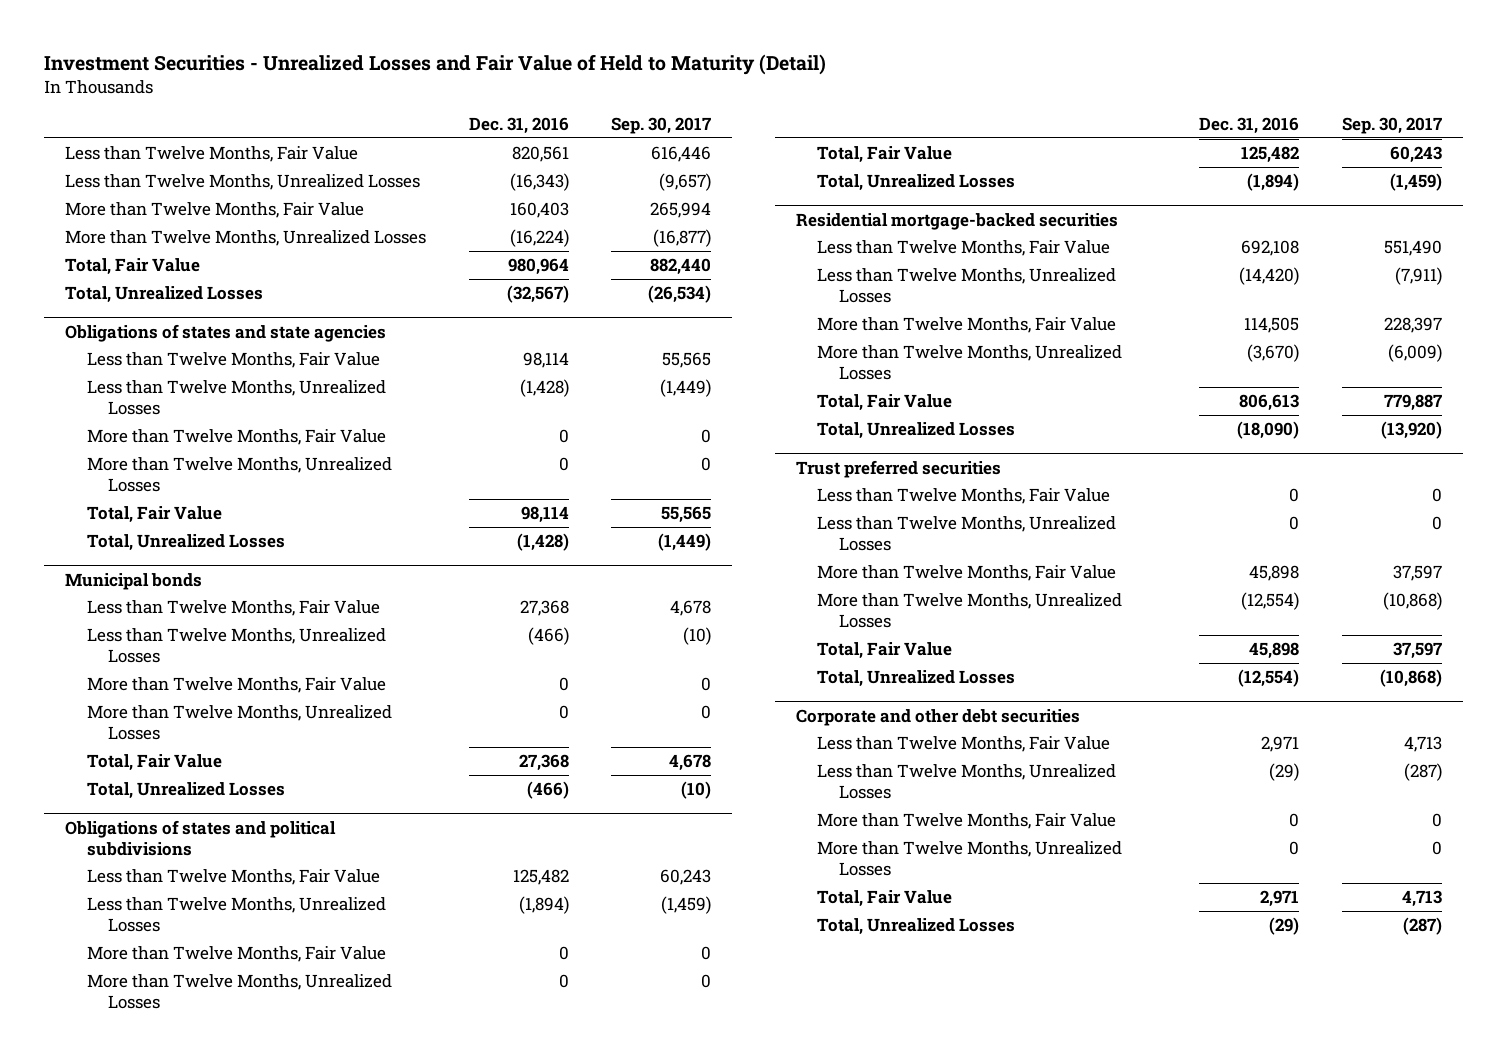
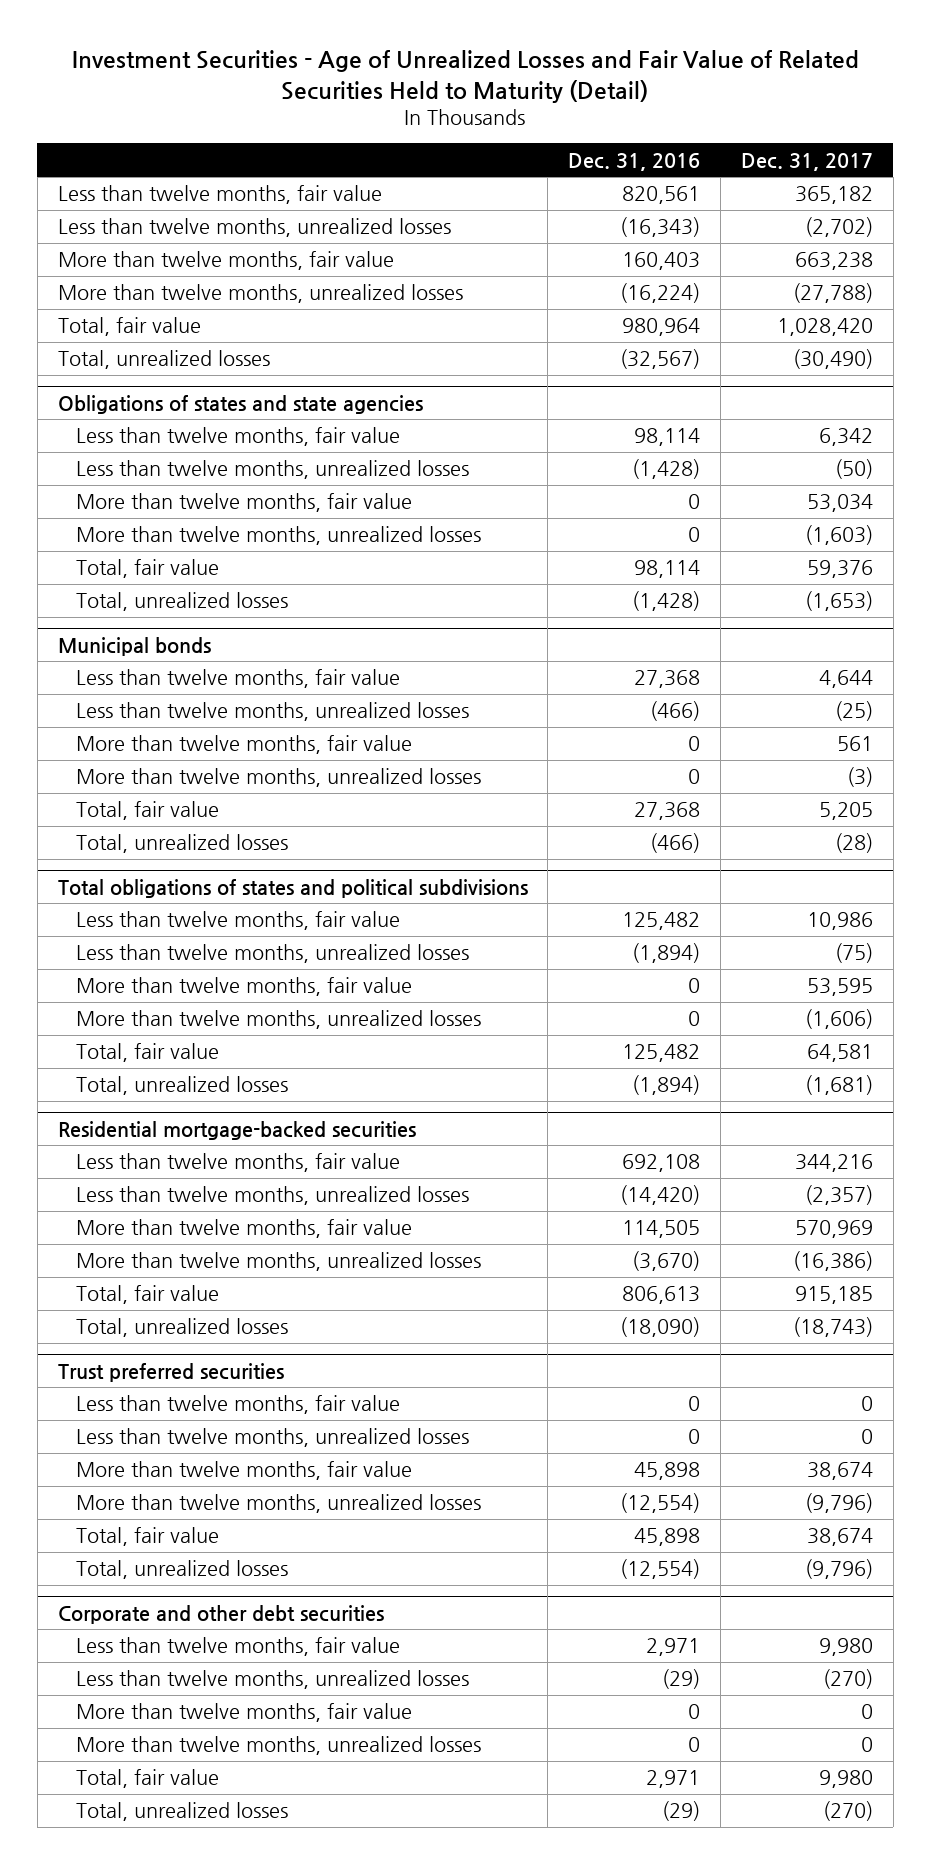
[43,54,826,76] Investment Securities - Unrealized Losses and Fair Value of Held to Maturity (Detail) -> [72,50,860,103] Investment Securities - Age of Unrealized Losses and Fair Value of Related Securities Held to Maturity (Detail)
[611,116,712,134] Sep. 30, 2017 -> none
none -> [740,152,873,171] Dec. 31, 2017
[65,146,359,163] Less than Twelve Months, Fair Value -> [57,185,382,205] Less than twelve months, fair value
[65,174,421,191] Less than Twelve Months, Unrealized Losses -> [57,218,451,238] Less than twelve months, unrealized losses
[65,202,365,219] More than Twelve Months, Fair Value -> [57,251,394,271] More than twelve months, fair value
[65,230,427,247] More than Twelve Months, Unrealized Losses -> [57,284,463,304] More than twelve months, unrealized losses
[65,258,201,276] Total, Fair Value -> [57,317,201,337] Total, fair value
[65,286,264,304] Total, Unrealized Losses -> [57,350,270,370] Total, unrealized losses
[86,352,380,369] Less than Twelve Months, Fair Value -> [75,427,400,447] Less than twelve months, fair value
[86,380,386,416] Less than Twelve Months, Unrealized Losses -> [75,460,469,480] Less than twelve months, unrealized losses
[86,429,386,446] More than Twelve Months, Fair Value -> [75,493,412,513] More than twelve months, fair value
[86,457,392,493] More than Twelve Months, Unrealized Losses -> [75,526,481,546] More than twelve months, unrealized losses
[86,506,222,524] Total, Fair Value -> [75,559,219,579] Total, fair value
[86,534,285,552] Total, Unrealized Losses -> [75,592,288,612] Total, unrealized losses
[86,600,380,617] Less than Twelve Months, Fair Value -> [75,669,400,689] Less than twelve months, fair value
[86,628,386,664] Less than Twelve Months, Unrealized Losses -> [75,702,469,722] Less than twelve months, unrealized losses
[86,677,386,694] More than Twelve Months, Fair Value -> [75,735,412,755] More than twelve months, fair value
[86,705,392,741] More than Twelve Months, Unrealized Losses -> [75,768,481,788] More than twelve months, unrealized losses
[86,754,222,772] Total, Fair Value -> [75,801,219,821] Total, fair value
[86,782,285,800] Total, Unrealized Losses -> [75,834,288,854] Total, unrealized losses
[65,819,337,856] Obligations of states and political subdivisions -> [57,878,528,898] Total obligations of states and political subdivisions
[86,869,380,886] Less than Twelve Months, Fair Value -> [75,911,400,931] Less than twelve months, fair value
[86,897,386,933] Less than Twelve Months, Unrealized Losses -> [75,944,469,964] Less than twelve months, unrealized losses
[86,946,386,963] More than Twelve Months, Fair Value -> [75,977,412,997] More than twelve months, fair value
[86,974,392,1010] More than Twelve Months, Unrealized Losses -> [75,1010,481,1030] More than twelve months, unrealized losses
[817,146,953,164] Total, Fair Value -> [75,1043,219,1063] Total, fair value
[817,174,1016,192] Total, Unrealized Losses -> [75,1076,288,1096] Total, unrealized losses
[817,240,1111,257] Less than Twelve Months, Fair Value -> [75,1153,400,1173] Less than twelve months, fair value
[817,268,1117,304] Less than Twelve Months, Unrealized Losses -> [75,1186,469,1206] Less than twelve months, unrealized losses
[817,317,1117,334] More than Twelve Months, Fair Value -> [75,1219,412,1239] More than twelve months, fair value
[817,345,1123,381] More than Twelve Months, Unrealized Losses -> [75,1252,481,1272] More than twelve months, unrealized losses
[817,394,953,412] Total, Fair Value -> [75,1285,219,1305] Total, fair value
[817,422,1016,440] Total, Unrealized Losses -> [75,1318,288,1338] Total, unrealized losses
[817,488,1111,505] Less than Twelve Months, Fair Value -> [75,1395,400,1415] Less than twelve months, fair value
[817,516,1117,552] Less than Twelve Months, Unrealized Losses -> [75,1428,469,1448] Less than twelve months, unrealized losses
[817,565,1117,582] More than Twelve Months, Fair Value -> [75,1461,412,1481] More than twelve months, fair value
[817,593,1123,629] More than Twelve Months, Unrealized Losses -> [75,1494,481,1514] More than twelve months, unrealized losses
[817,642,953,660] Total, Fair Value -> [75,1527,219,1547] Total, fair value
[817,670,1016,688] Total, Unrealized Losses -> [75,1560,288,1580] Total, unrealized losses
[817,736,1111,753] Less than Twelve Months, Fair Value -> [75,1637,400,1657] Less than twelve months, fair value
[817,764,1117,800] Less than Twelve Months, Unrealized Losses -> [75,1670,469,1690] Less than twelve months, unrealized losses
[817,813,1117,830] More than Twelve Months, Fair Value -> [75,1703,412,1723] More than twelve months, fair value
[817,841,1123,877] More than Twelve Months, Unrealized Losses -> [75,1736,481,1756] More than twelve months, unrealized losses
[817,890,953,908] Total, Fair Value -> [75,1769,219,1789] Total, fair value
[817,918,1016,936] Total, Unrealized Losses -> [75,1802,288,1822] Total, unrealized losses

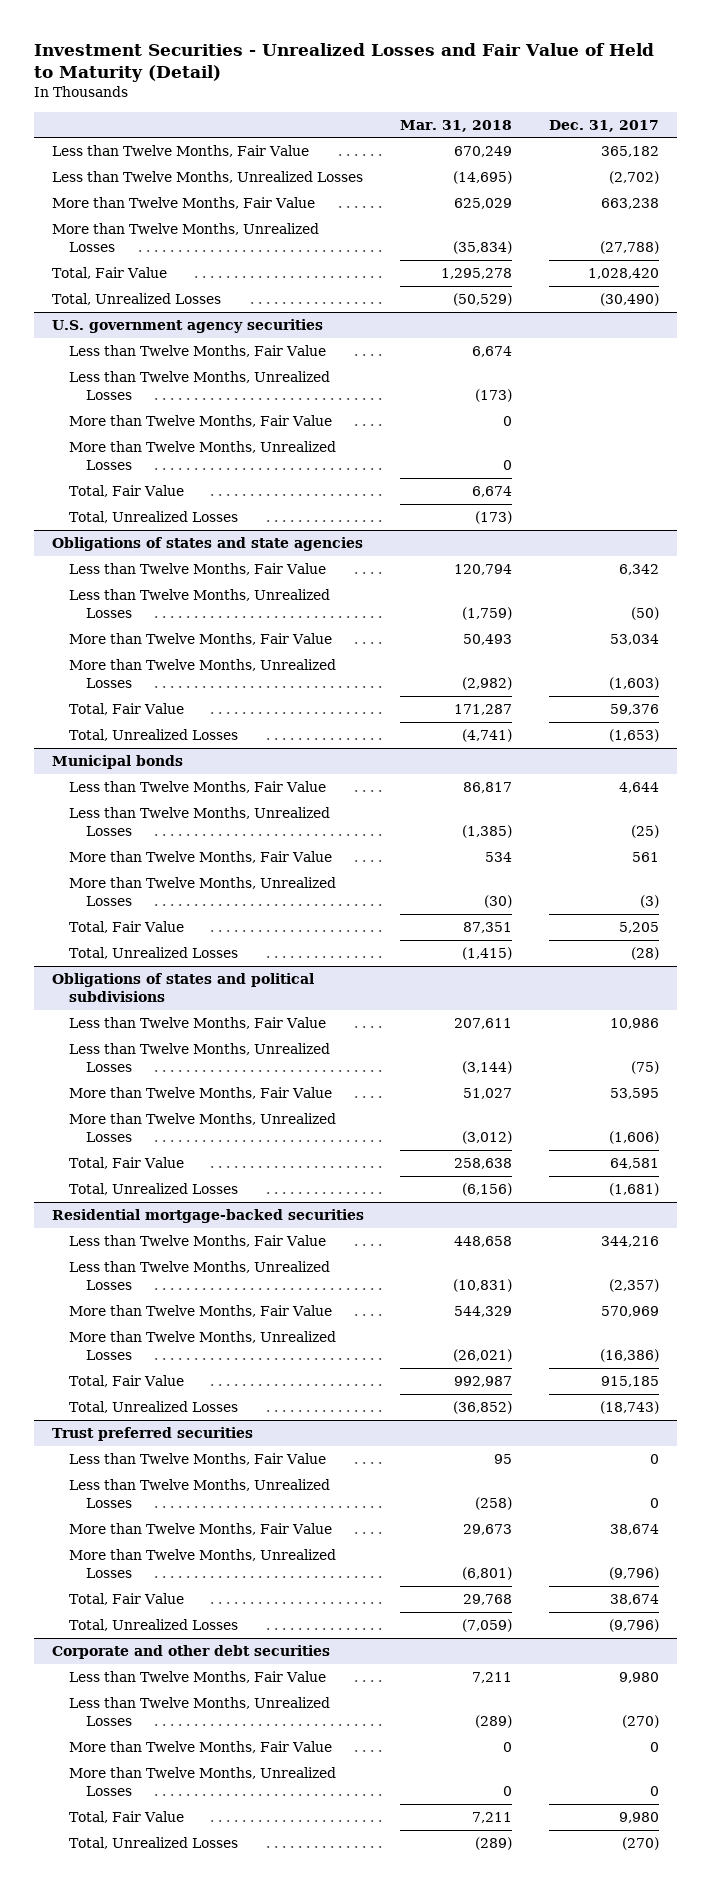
[72,50,860,103] Investment Securities - Age of Unrealized Losses and Fair Value of Related Securities Held to Maturity (Detail) -> [33,42,654,83] Investment Securities - Unrealized Losses and Fair Value of Held to Maturity (Detail)
[568,152,701,171] Dec. 31, 2016 -> none
none -> [400,119,513,132] Mar. 31, 2018
[57,185,382,205] Less than twelve months, fair value -> [52,145,310,158] Less than Twelve Months, Fair Value
[57,218,451,238] Less than twelve months, unrealized losses -> [52,171,364,184] Less than Twelve Months, Unrealized Losses
[57,251,394,271] More than twelve months, fair value -> [52,197,316,210] More than Twelve Months, Fair Value
[57,284,463,304] More than twelve months, unrealized losses -> [52,223,320,252] More than Twelve Months, Unrealized Losses
[57,317,201,337] Total, fair value -> [52,267,168,280] Total, Fair Value
[57,350,270,370] Total, unrealized losses -> [52,293,222,306] Total, Unrealized Losses
none -> [52,319,324,334] U.S. government agency securities
none -> [68,345,326,358] Less than Twelve Months, Fair Value
none -> [68,371,330,400] Less than Twelve Months, Unrealized Losses
none -> [68,415,332,428] More than Twelve Months, Fair Value
none -> [68,441,336,470] More than Twelve Months, Unrealized Losses
none -> [68,485,184,498] Total, Fair Value
none -> [68,511,238,524] Total, Unrealized Losses
[75,427,400,447] Less than twelve months, fair value -> [68,563,326,576] Less than Twelve Months, Fair Value
[75,460,469,480] Less than twelve months, unrealized losses -> [68,589,330,618] Less than Twelve Months, Unrealized Losses
[75,493,412,513] More than twelve months, fair value -> [68,633,332,646] More than Twelve Months, Fair Value
[75,526,481,546] More than twelve months, unrealized losses -> [68,659,336,688] More than Twelve Months, Unrealized Losses
[75,559,219,579] Total, fair value -> [68,703,184,716] Total, Fair Value
[75,592,288,612] Total, unrealized losses -> [68,729,238,742] Total, Unrealized Losses
[75,669,400,689] Less than twelve months, fair value -> [68,781,326,794] Less than Twelve Months, Fair Value
[75,702,469,722] Less than twelve months, unrealized losses -> [68,807,330,836] Less than Twelve Months, Unrealized Losses
[75,735,412,755] More than twelve months, fair value -> [68,851,332,864] More than Twelve Months, Fair Value
[75,768,481,788] More than twelve months, unrealized losses -> [68,877,336,906] More than Twelve Months, Unrealized Losses
[75,801,219,821] Total, fair value -> [68,921,184,934] Total, Fair Value
[75,834,288,854] Total, unrealized losses -> [68,947,238,960] Total, Unrealized Losses
[57,878,528,898] Total obligations of states and political subdivisions -> [52,973,315,1002] Obligations of states and political subdivisions
[75,911,400,931] Less than twelve months, fair value -> [68,1017,326,1030] Less than Twelve Months, Fair Value
[75,944,469,964] Less than twelve months, unrealized losses -> [68,1043,330,1072] Less than Twelve Months, Unrealized Losses
[75,977,412,997] More than twelve months, fair value -> [68,1087,332,1100] More than Twelve Months, Fair Value
[75,1010,481,1030] More than twelve months, unrealized losses -> [68,1113,336,1142] More than Twelve Months, Unrealized Losses
[75,1043,219,1063] Total, fair value -> [68,1157,184,1170] Total, Fair Value
[75,1076,288,1096] Total, unrealized losses -> [68,1183,238,1196] Total, Unrealized Losses
[75,1153,400,1173] Less than twelve months, fair value -> [68,1235,326,1248] Less than Twelve Months, Fair Value
[75,1186,469,1206] Less than twelve months, unrealized losses -> [68,1261,330,1290] Less than Twelve Months, Unrealized Losses
[75,1219,412,1239] More than twelve months, fair value -> [68,1305,332,1318] More than Twelve Months, Fair Value
[75,1252,481,1272] More than twelve months, unrealized losses -> [68,1331,336,1360] More than Twelve Months, Unrealized Losses
[75,1285,219,1305] Total, fair value -> [68,1375,184,1388] Total, Fair Value
[75,1318,288,1338] Total, unrealized losses -> [68,1401,238,1414] Total, Unrealized Losses
[75,1395,400,1415] Less than twelve months, fair value -> [68,1453,326,1466] Less than Twelve Months, Fair Value
[75,1428,469,1448] Less than twelve months, unrealized losses -> [68,1479,330,1508] Less than Twelve Months, Unrealized Losses
[75,1461,412,1481] More than twelve months, fair value -> [68,1523,332,1536] More than Twelve Months, Fair Value
[75,1494,481,1514] More than twelve months, unrealized losses -> [68,1549,336,1578] More than Twelve Months, Unrealized Losses
[75,1527,219,1547] Total, fair value -> [68,1593,184,1606] Total, Fair Value
[75,1560,288,1580] Total, unrealized losses -> [68,1619,238,1632] Total, Unrealized Losses
[75,1637,400,1657] Less than twelve months, fair value -> [68,1671,326,1684] Less than Twelve Months, Fair Value
[75,1670,469,1690] Less than twelve months, unrealized losses -> [68,1697,330,1726] Less than Twelve Months, Unrealized Losses
[75,1703,412,1723] More than twelve months, fair value -> [68,1741,332,1754] More than Twelve Months, Fair Value
[75,1736,481,1756] More than twelve months, unrealized losses -> [68,1767,336,1796] More than Twelve Months, Unrealized Losses
[75,1769,219,1789] Total, fair value -> [68,1811,184,1824] Total, Fair Value
[75,1802,288,1822] Total, unrealized losses -> [68,1837,238,1850] Total, Unrealized Losses

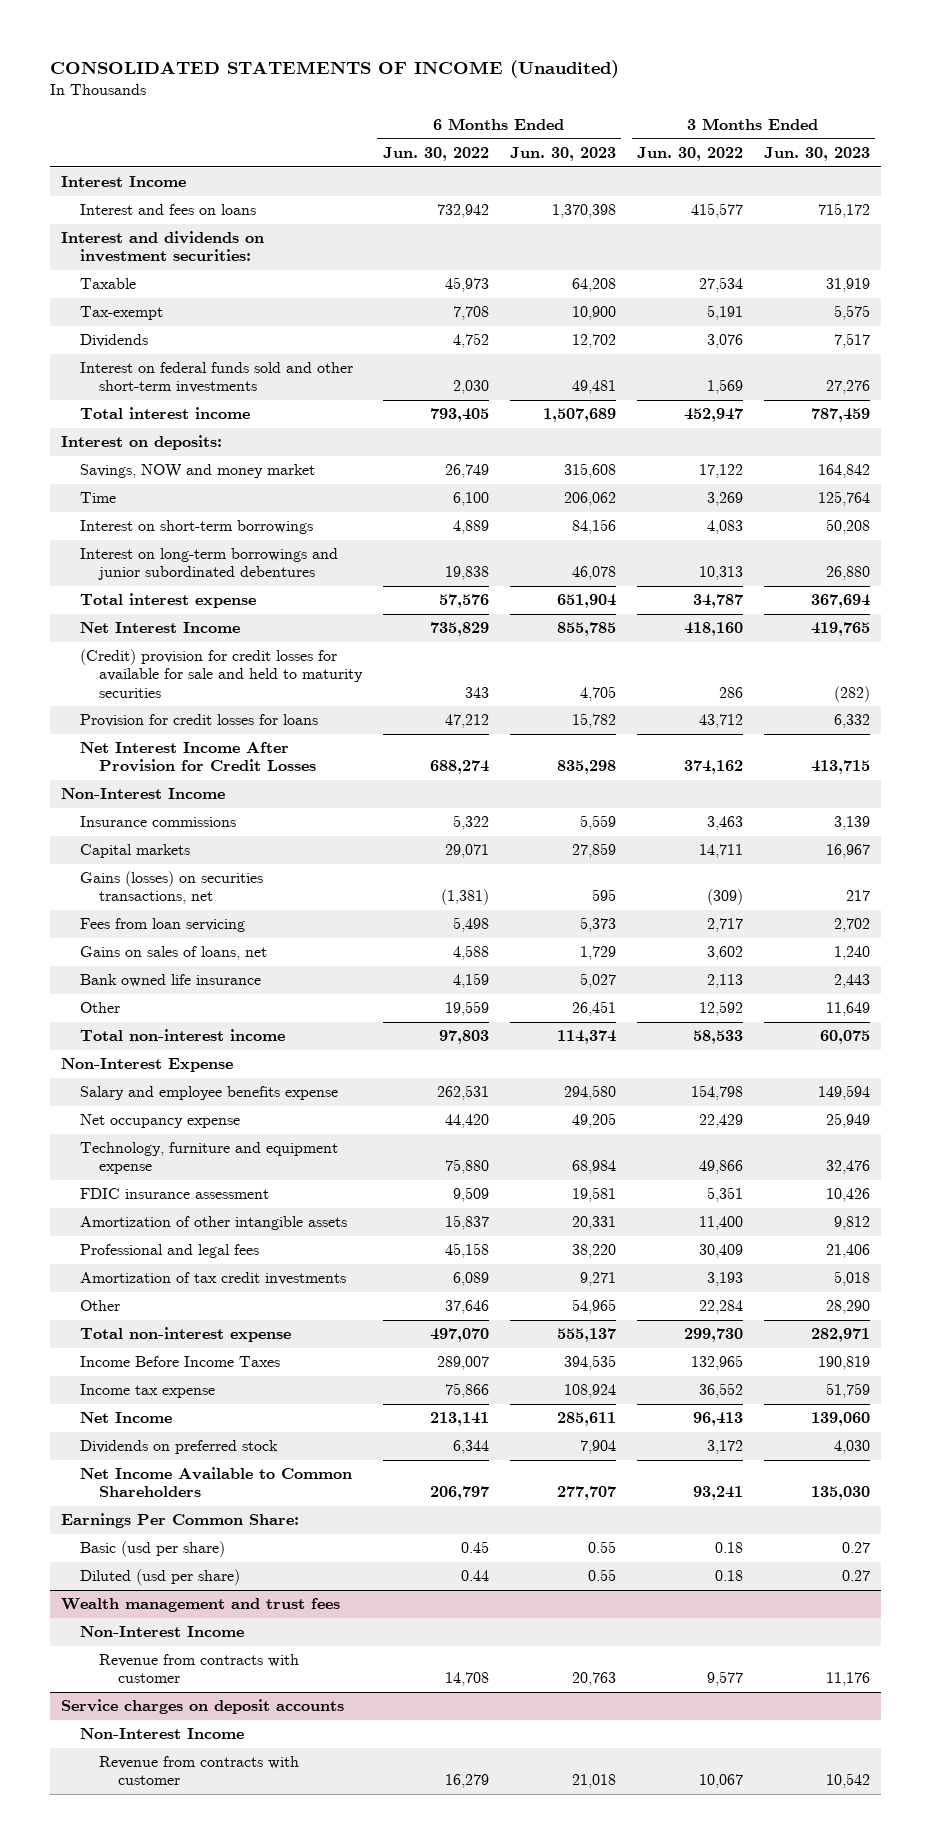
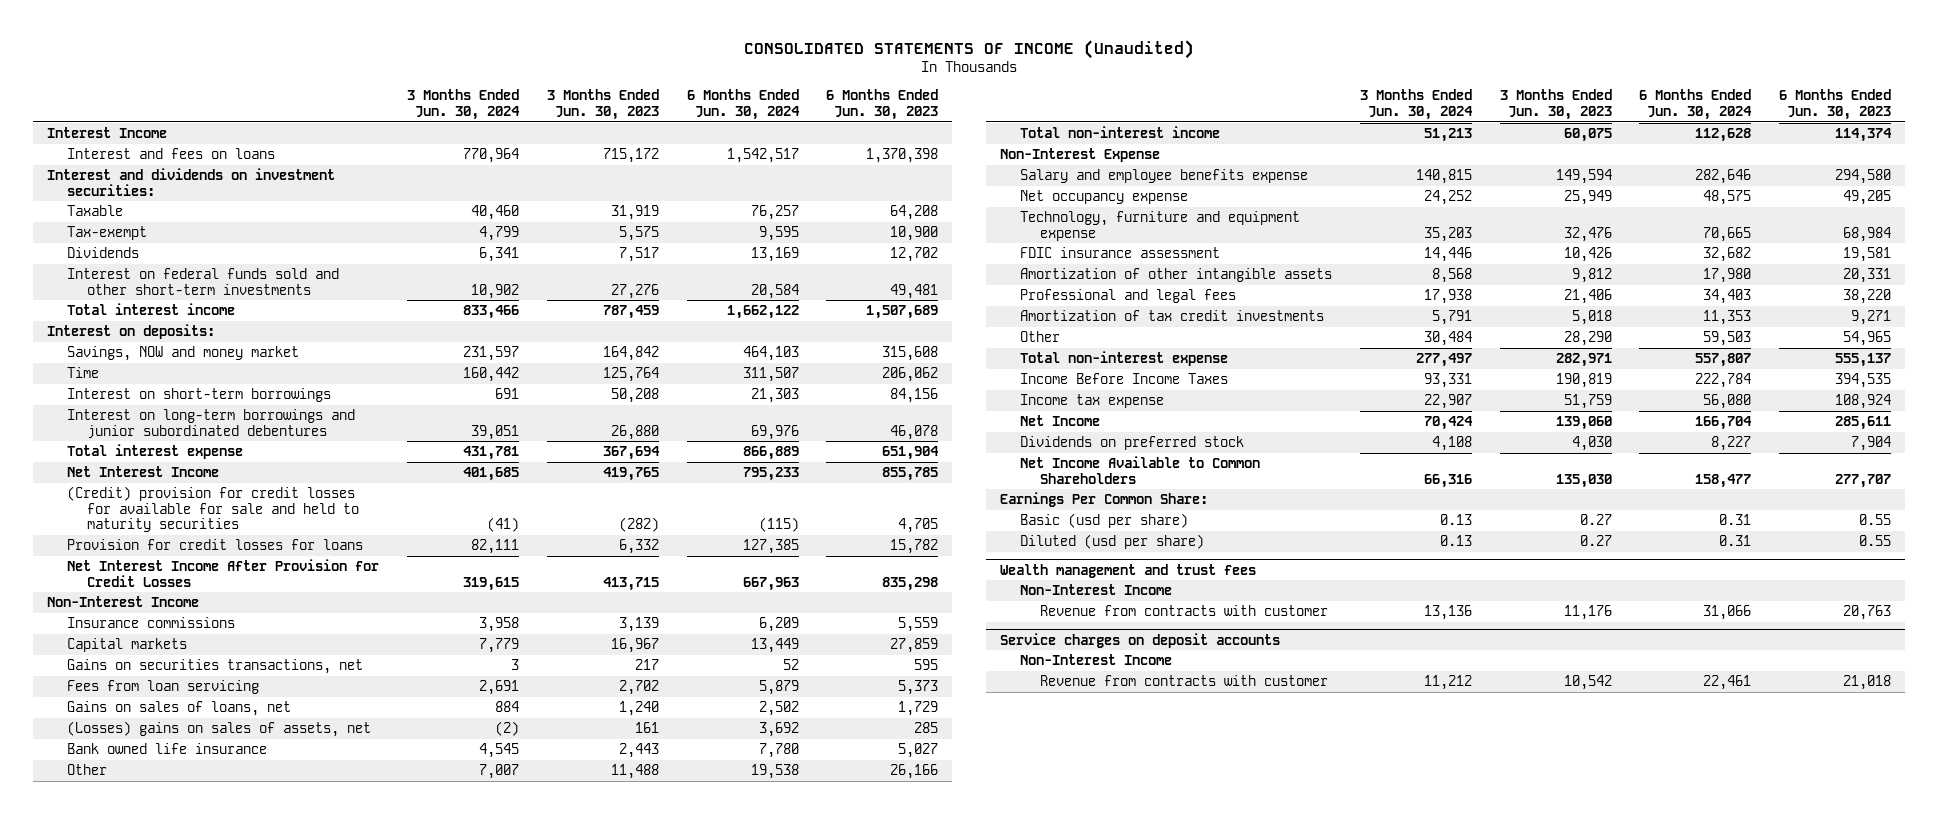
[382,146,489,161] Jun. 30, 2022 -> none
[636,146,743,161] Jun. 30, 2022 -> none
none -> [406,89,520,121] 3 Months Ended Jun. 30, 2024
none -> [686,89,800,121] 6 Months Ended Jun. 30, 2024
[79,871,263,905] Gains (losses) on securities transactions, net -> [67,659,364,675] Gains on securities transactions, net
none -> [67,721,372,738] (Losses) gains on sales of assets, net
[571,1001,616,1017] 26,451 -> [890,764,939,780] 26,166
[825,1002,870,1017] 11,649 -> [610,764,659,780] 11,488

